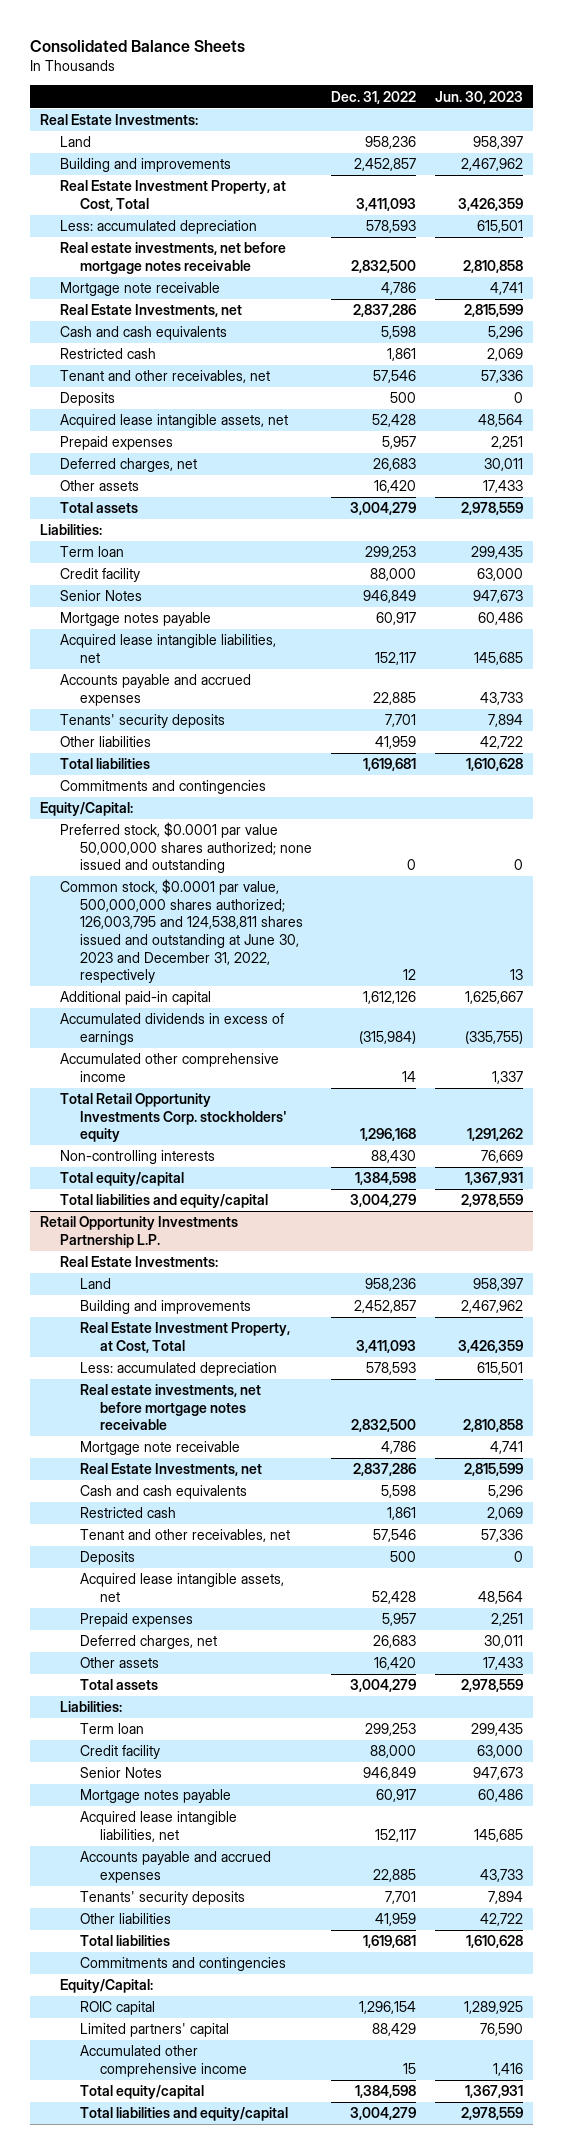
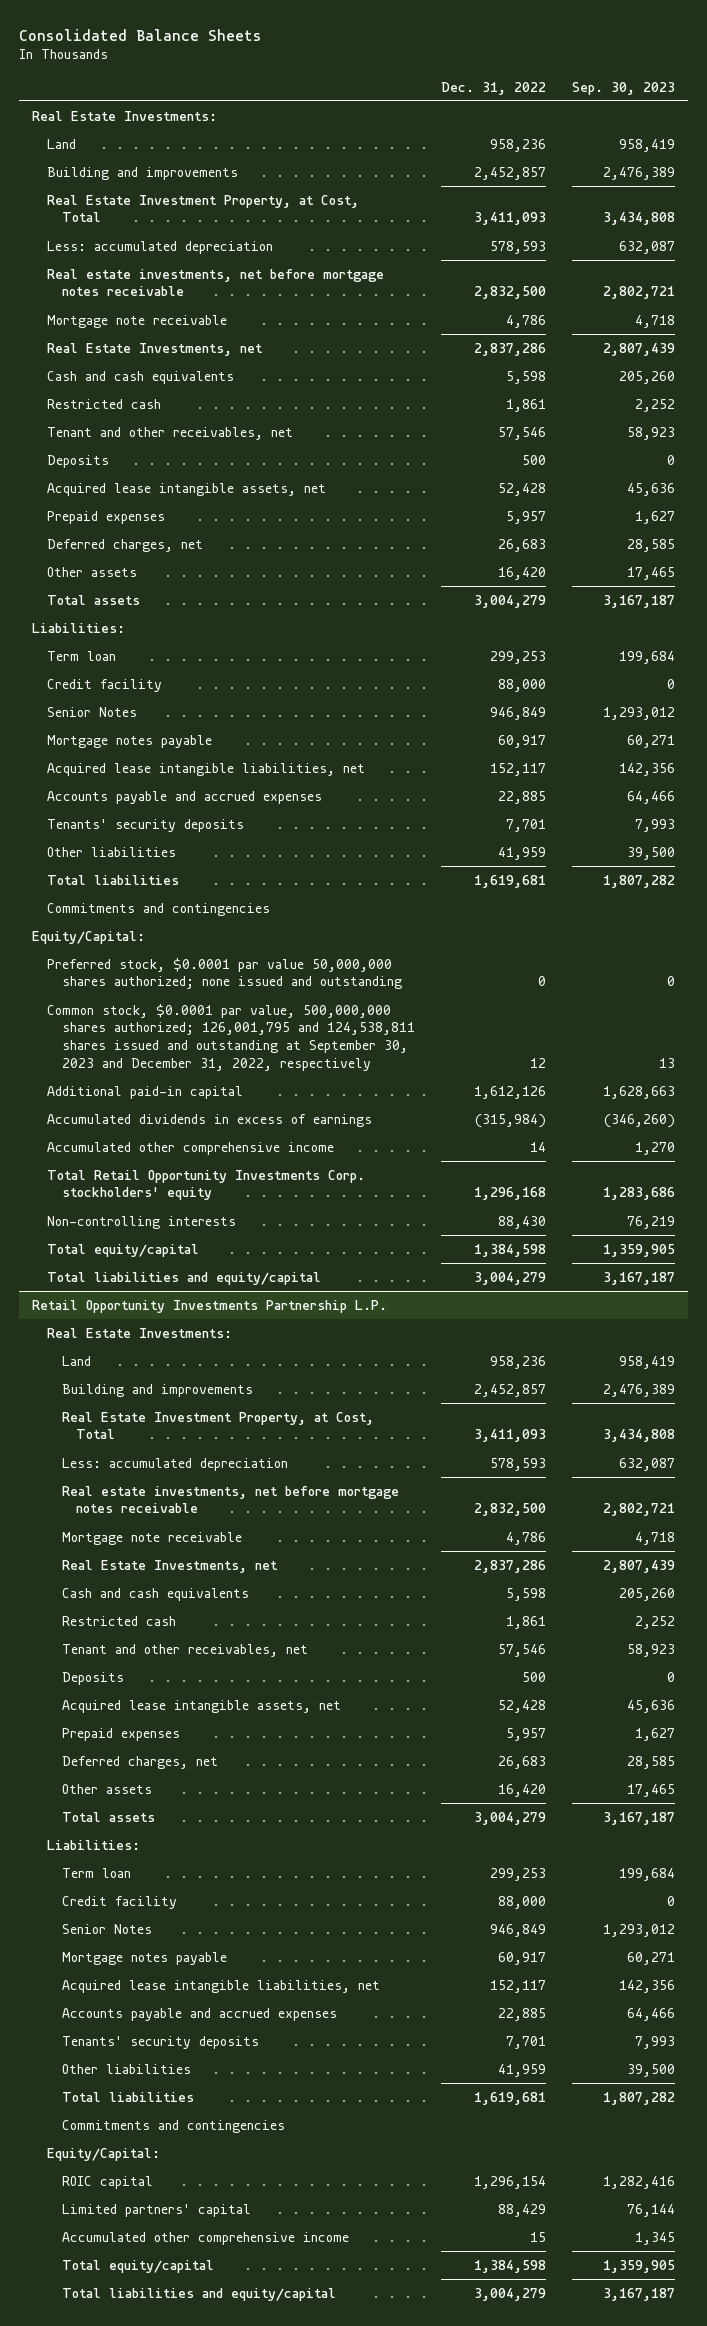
[435,90,524,104] Jun. 30, 2023 -> none
none -> [571,81,675,95] Sep. 30, 2023
[60,879,304,984] Common stock, $0.0001 par value, 500,000,000 shares authorized; 126,003,795 and 124,538,811 shares issued and outstanding at June 30, 2023 and December 31, 2022, respectively -> [46,1003,415,1071] Common stock, $0.0001 par value, 500,000,000 shares authorized; 126,001,795 and 124,538,811 shares issued and outstanding at September 30, 2023 and December 31, 2022, respectively

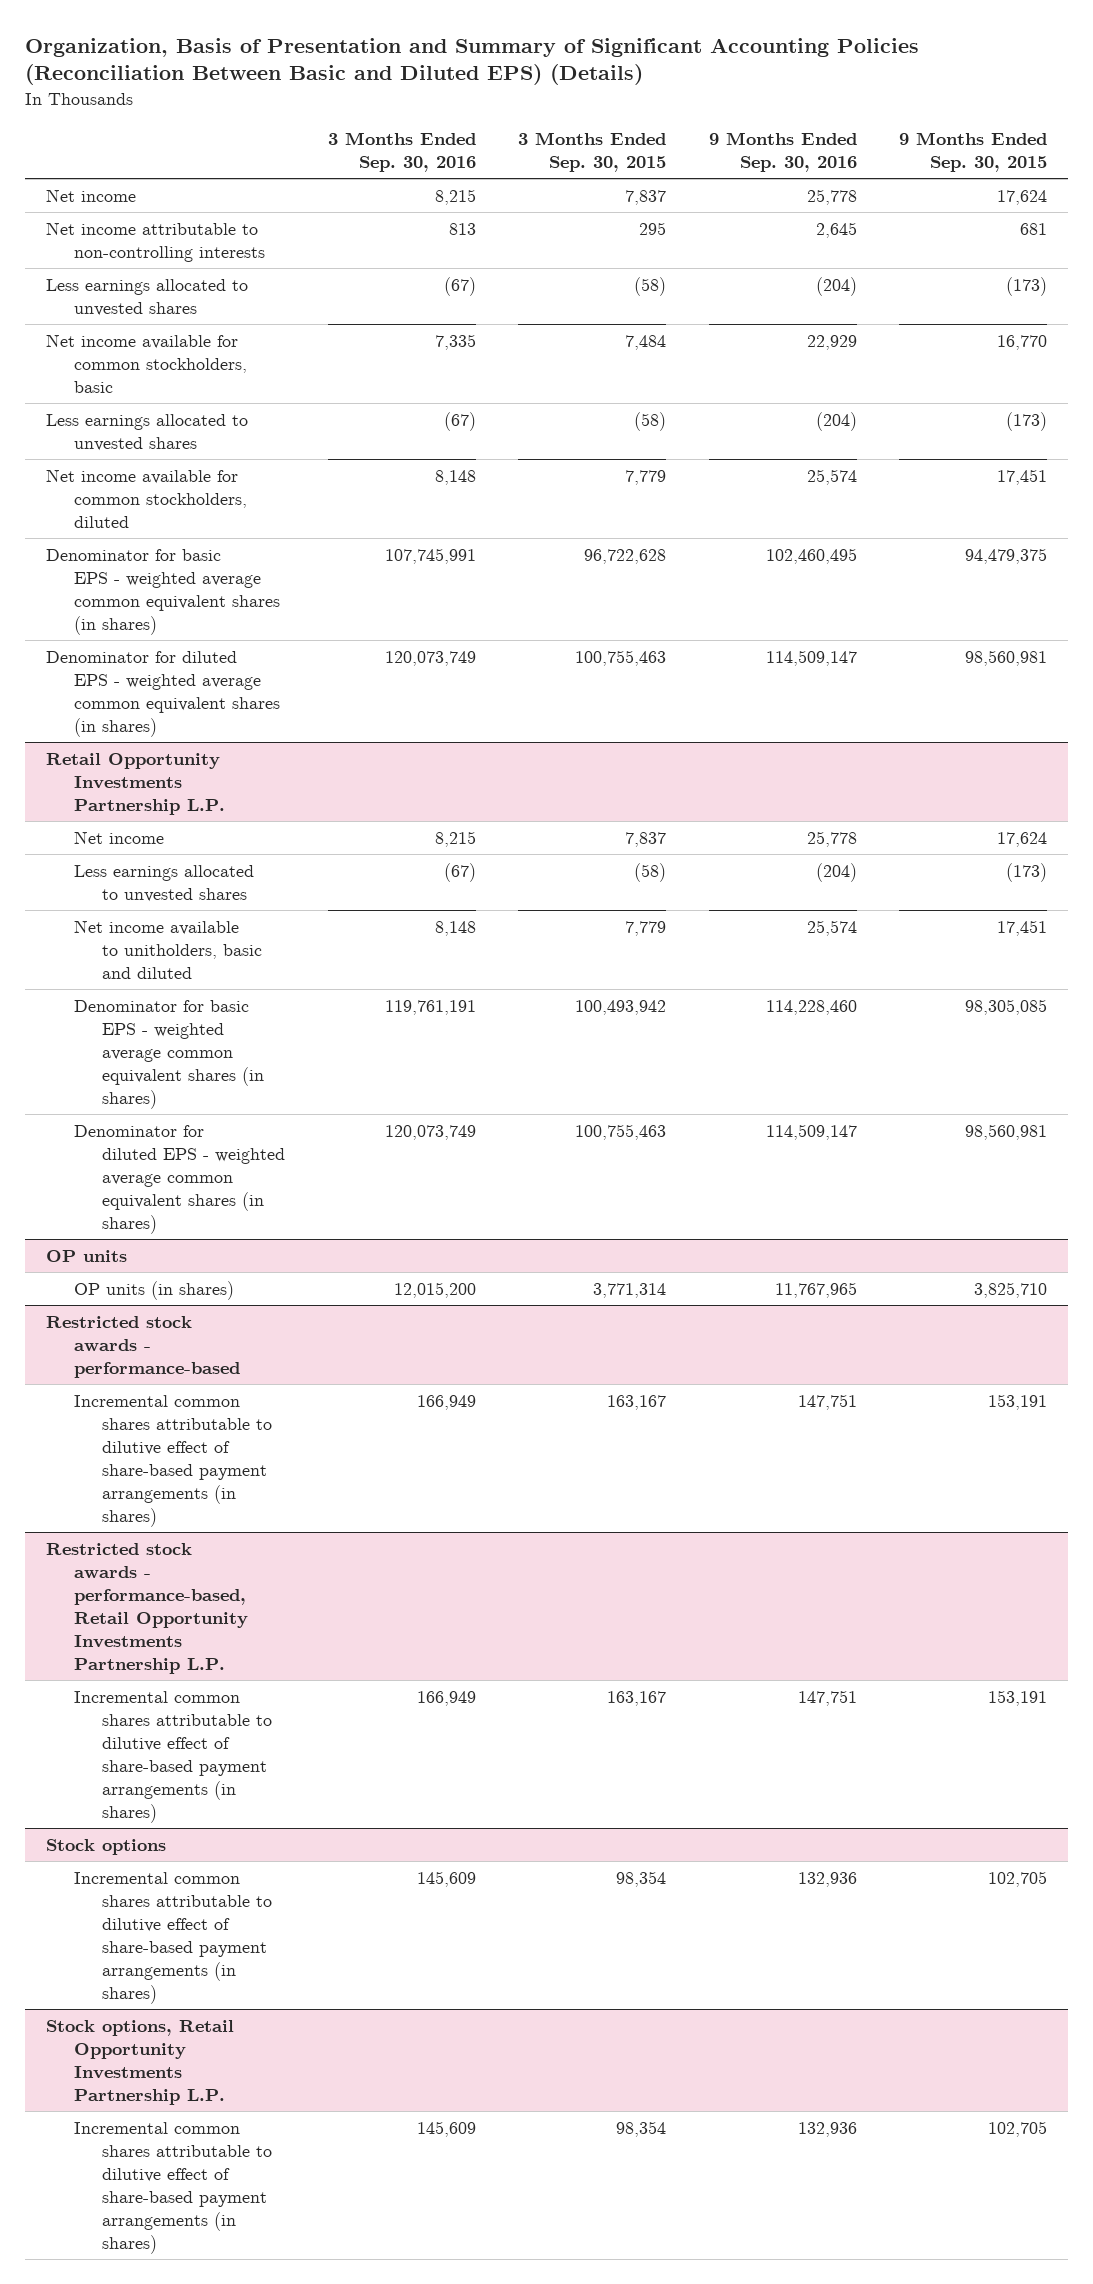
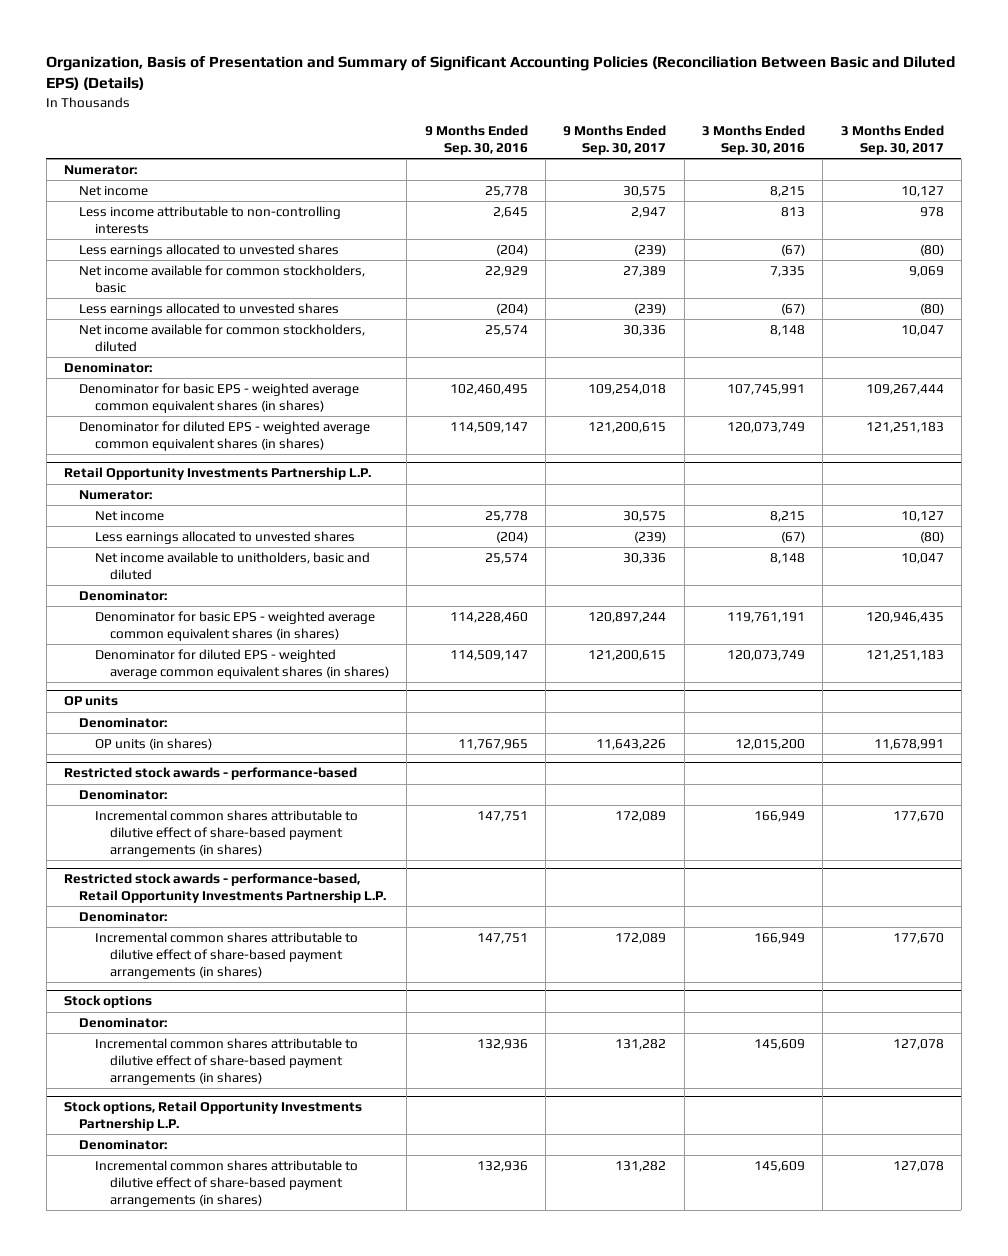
[518,131,667,173] 3 Months Ended Sep. 30, 2015 -> none
[899,131,1048,173] 9 Months Ended Sep. 30, 2015 -> none
none -> [563,125,667,156] 9 Months Ended Sep. 30, 2017
none -> [840,125,944,156] 3 Months Ended Sep. 30, 2017
none -> [64,165,138,176] Numerator:
[46,221,266,262] Net income attributable to non-controlling interests -> [79,206,342,234] Less income attributable to non-controlling interests
none -> [64,363,153,374] Denominator:
none -> [79,490,153,501] Numerator:
none -> [79,591,168,602] Denominator:
none -> [79,718,168,729] Denominator:
none -> [79,790,168,801] Denominator:
none -> [79,912,168,923] Denominator:
none -> [79,1018,168,1029] Denominator:
none -> [79,1140,168,1151] Denominator:

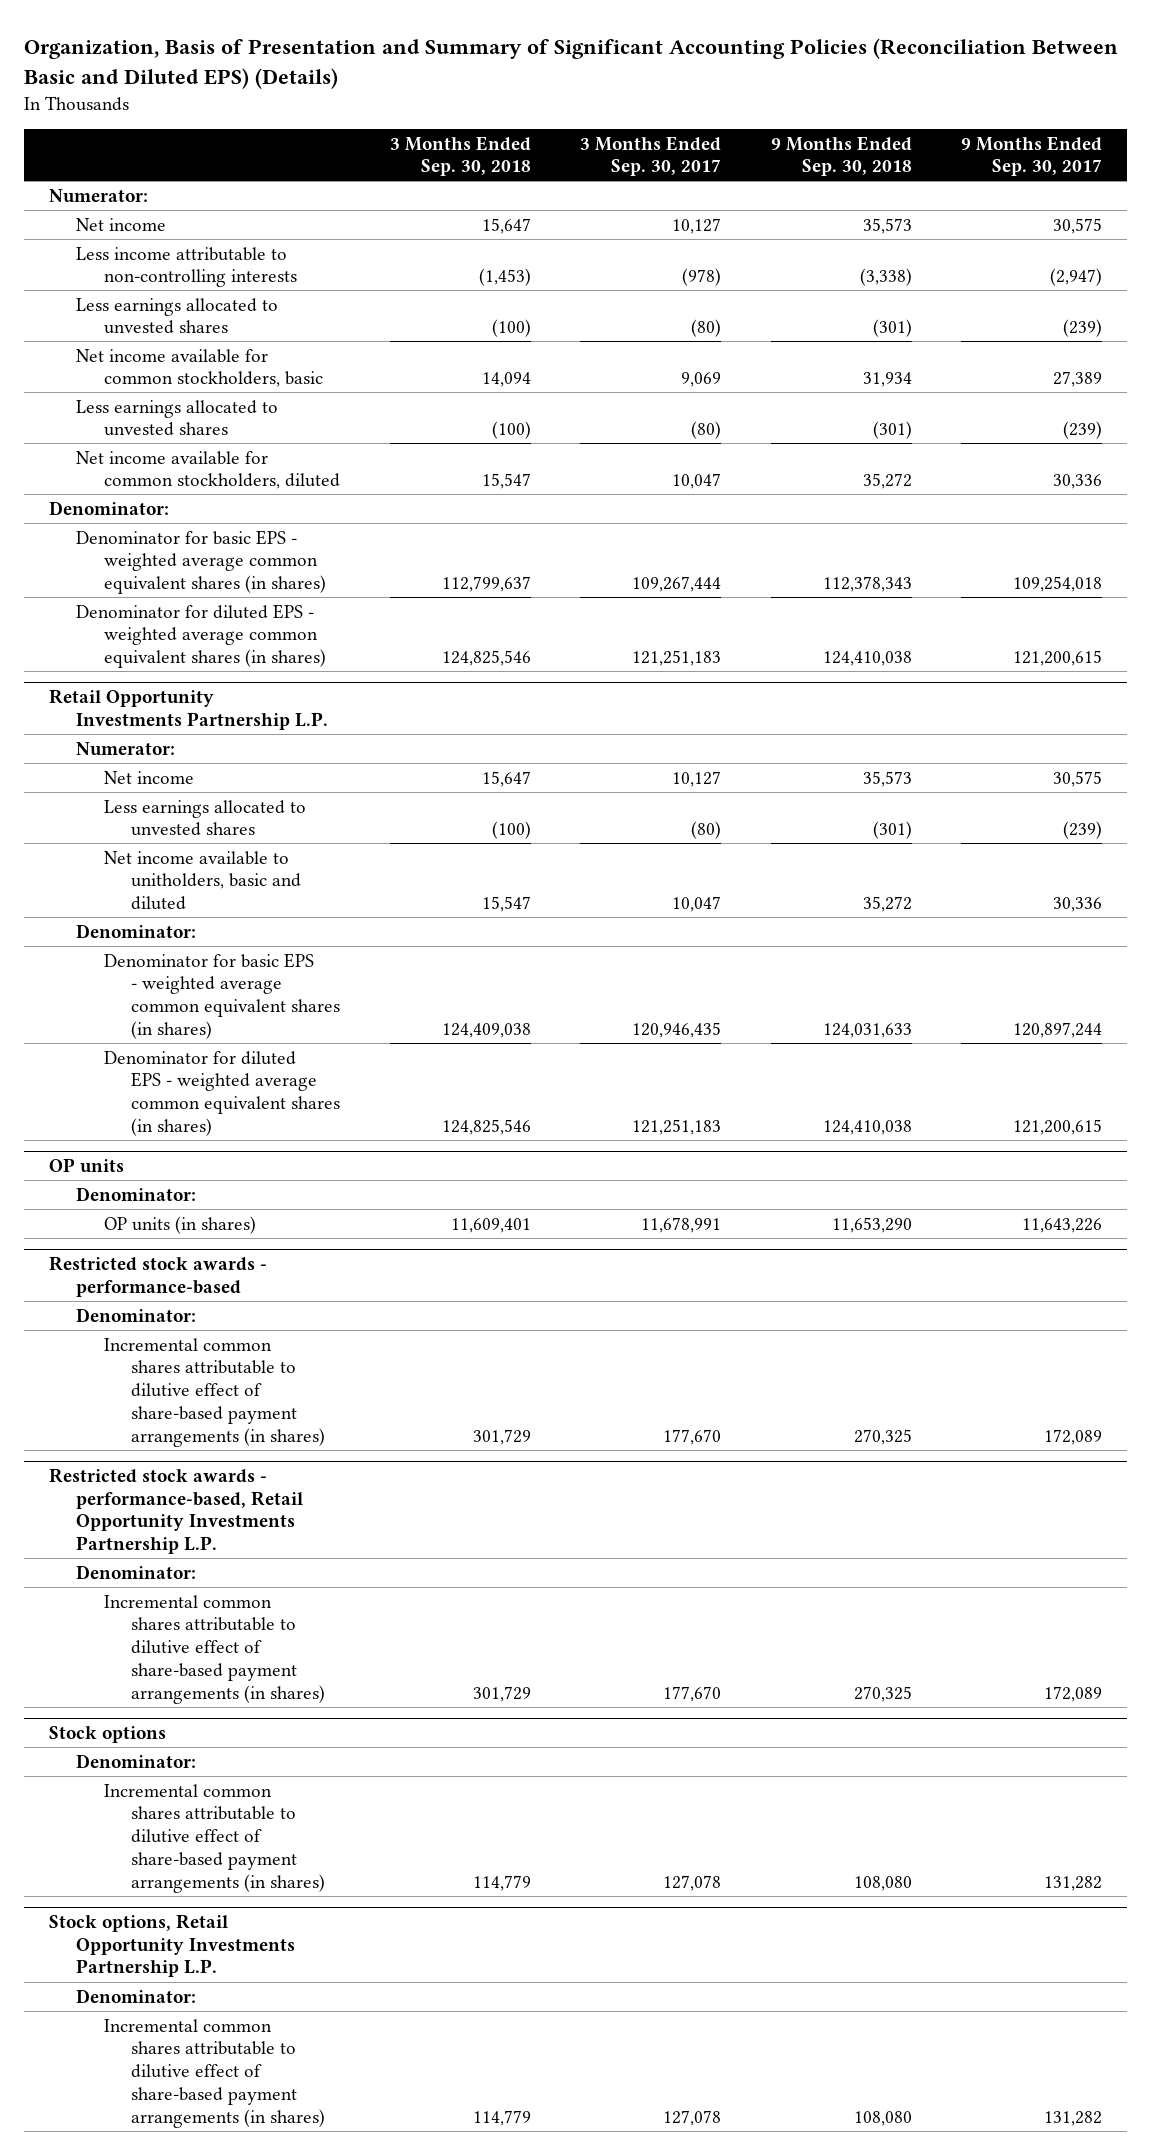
[424,125,528,156] 9 Months Ended Sep. 30, 2016 -> none
[701,125,805,156] 3 Months Ended Sep. 30, 2016 -> none
none -> [389,135,531,177] 3 Months Ended Sep. 30, 2018
none -> [770,135,912,177] 9 Months Ended Sep. 30, 2018
[631,207,667,219] 2,947 -> [1050,268,1103,287] (2,947)
[919,207,944,218] 978 -> [682,268,722,287] (978)

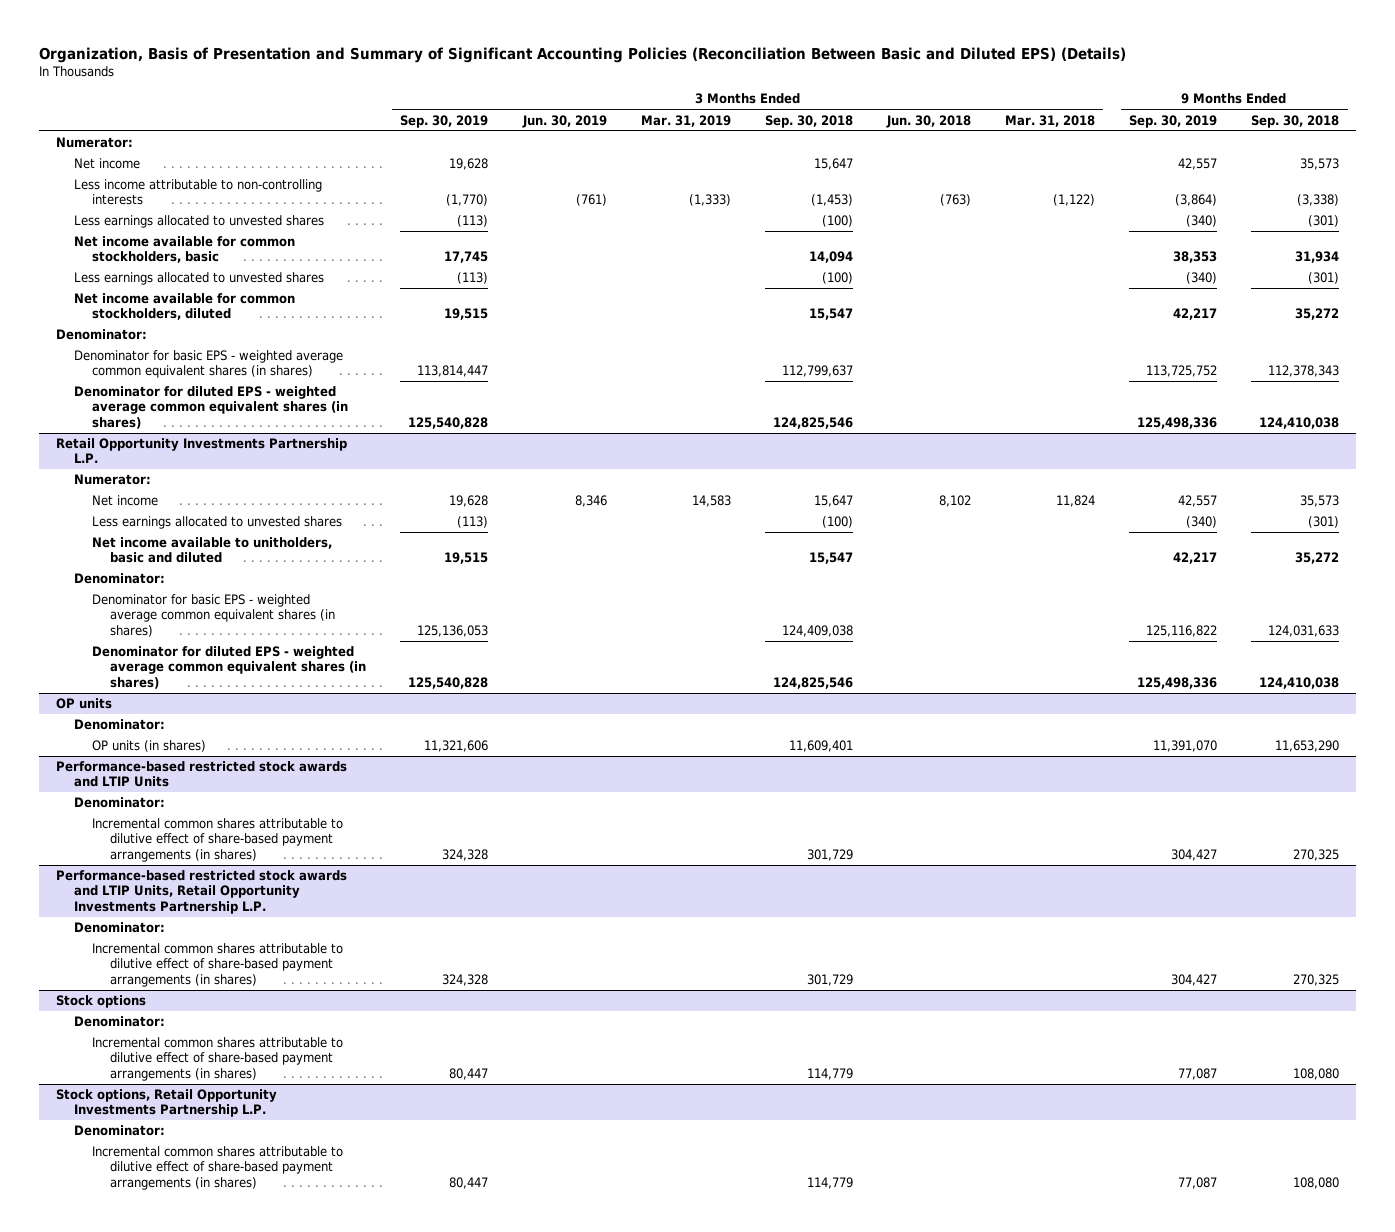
[580,135,722,177] 3 Months Ended Sep. 30, 2017 -> none
[961,135,1103,177] 9 Months Ended Sep. 30, 2017 -> none
none -> [400,114,489,128] Sep. 30, 2019
none -> [521,114,607,128] Jun. 30, 2019
none -> [640,114,731,127] Mar. 31, 2019
none -> [885,114,971,128] Jun. 30, 2018
none -> [1004,114,1095,127] Mar. 31, 2018
none -> [1129,114,1218,128] Sep. 30, 2019
[48,1255,267,1297] Restricted stock awards - performance-based -> [56,761,348,788] Performance-based restricted stock awards and LTIP Units
[48,1467,304,1555] Restricted stock awards - performance-based, Retail Opportunity Investments Partnership L.P. -> [56,870,348,914] Performance-based restricted stock awards and LTIP Units, Retail Opportunity Investments Partnership L.P.

